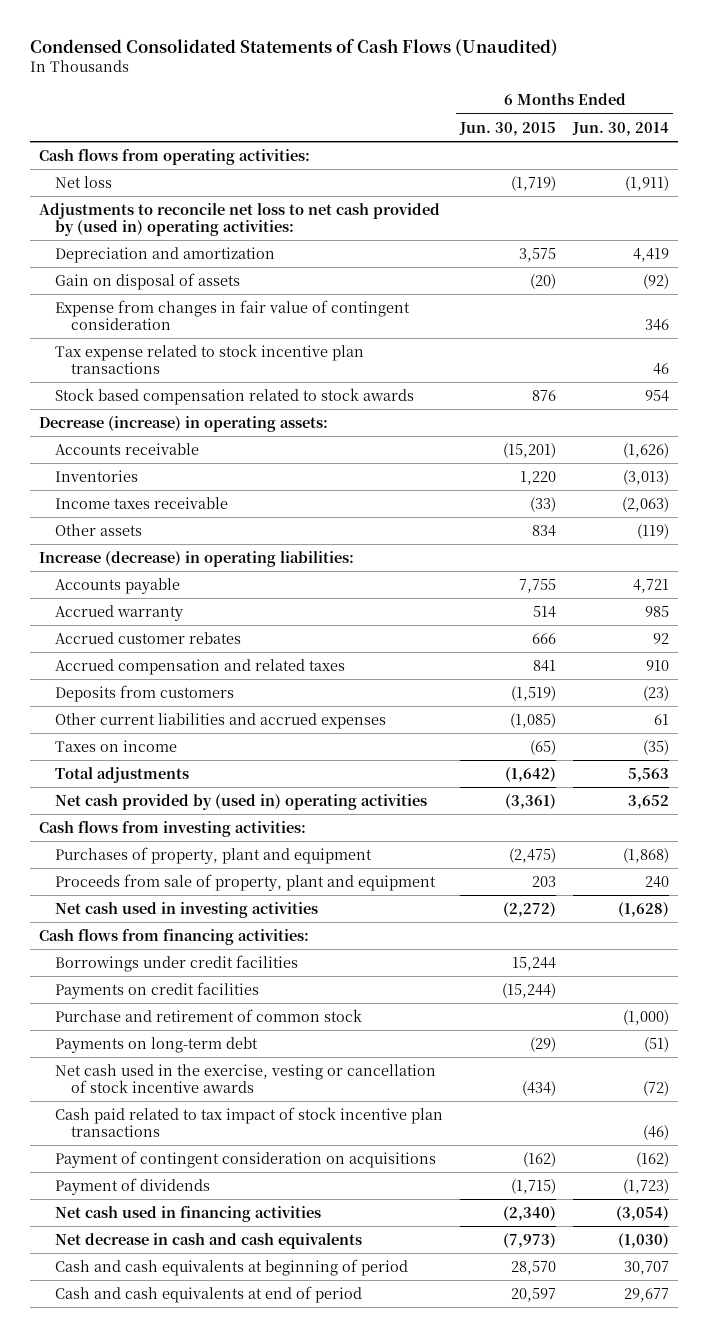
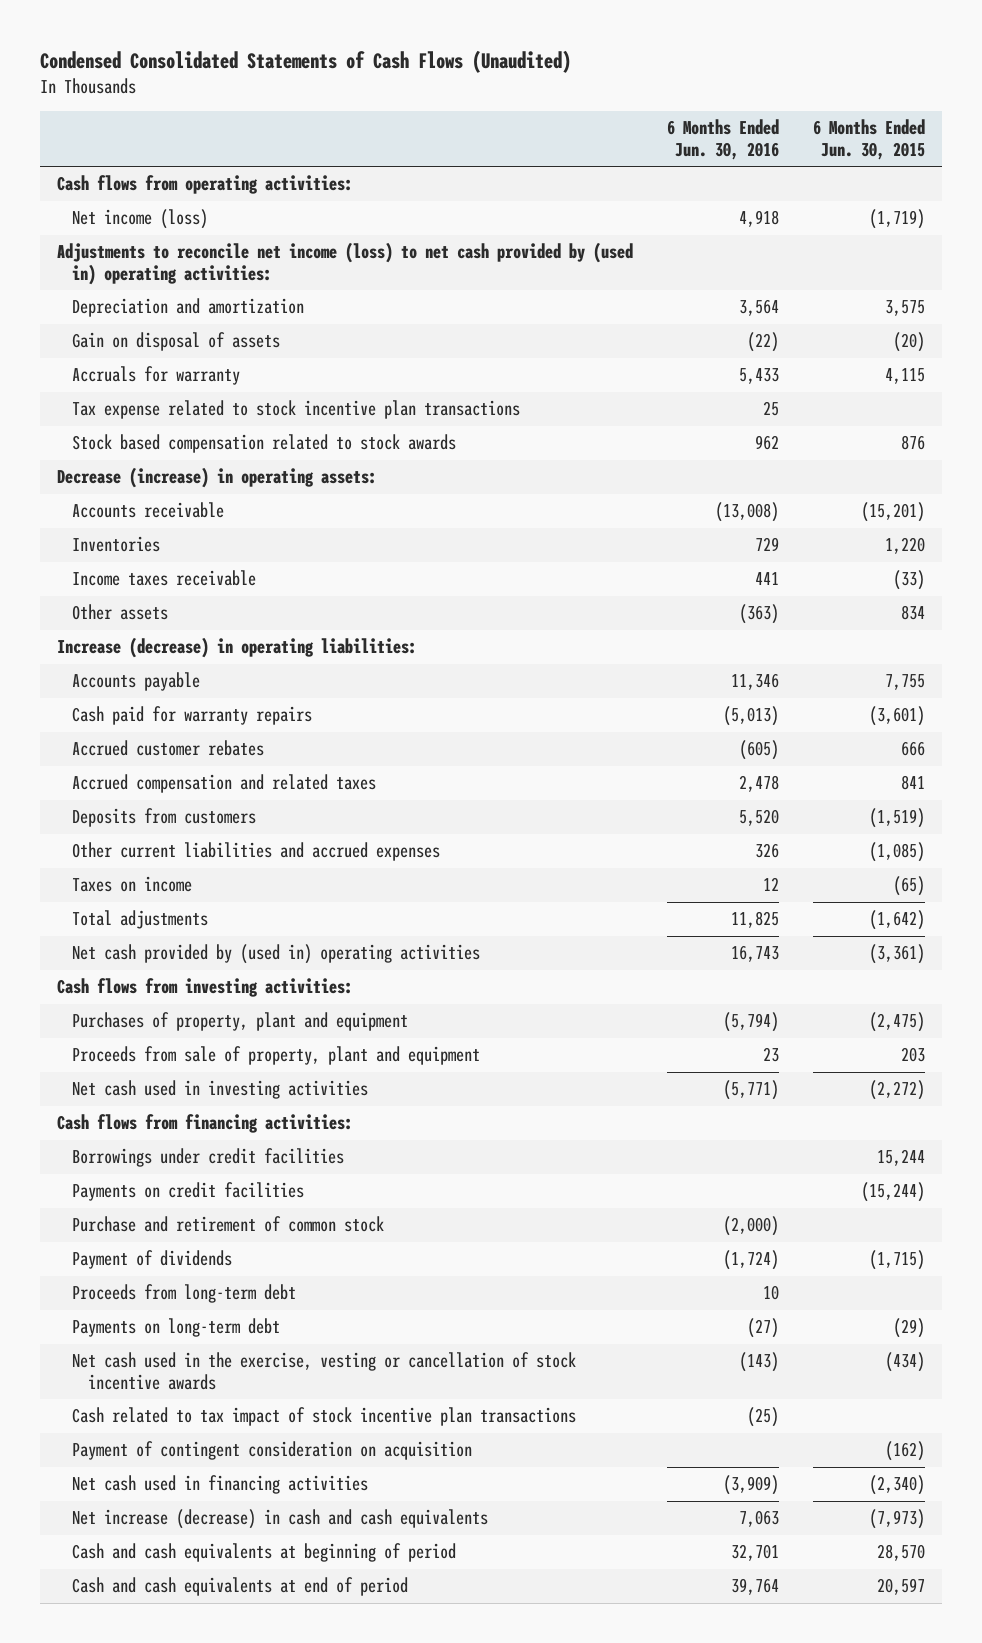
[572,121,670,136] Jun. 30, 2014 -> none
none -> [667,119,780,160] 6 Months Ended Jun. 30, 2016
[54,175,112,188] Net loss -> [72,209,209,230] Net income (loss)
[38,202,440,237] Adjustments to reconcile net loss to net cash provided by (used in) operating activities: -> [56,242,633,285] Adjustments to reconcile net income (loss) to net cash provided by (used in) operating activities:
[54,299,410,331] Expense from changes in fair value of contingent consideration -> none
none -> [72,366,241,386] Accruals for warranty
[54,604,183,621] Accrued warranty -> none
none -> [72,706,313,726] Cash paid for warranty repairs
[54,1177,210,1195] Payment of dividends -> [72,1250,233,1270] Payment of dividends
none -> [72,1284,297,1304] Proceeds from long-term debt
[54,1106,443,1138] Cash paid related to tax impact of stock incentive plan transactions -> [72,1407,577,1427] Cash related to tax impact of stock incentive plan transactions
[54,1150,436,1168] Payment of contingent consideration on acquisitions -> [72,1441,473,1461] Payment of contingent consideration on acquisition
[54,1232,362,1249] Net decrease in cash and cash equivalents -> [72,1509,489,1530] Net increase (decrease) in cash and cash equivalents

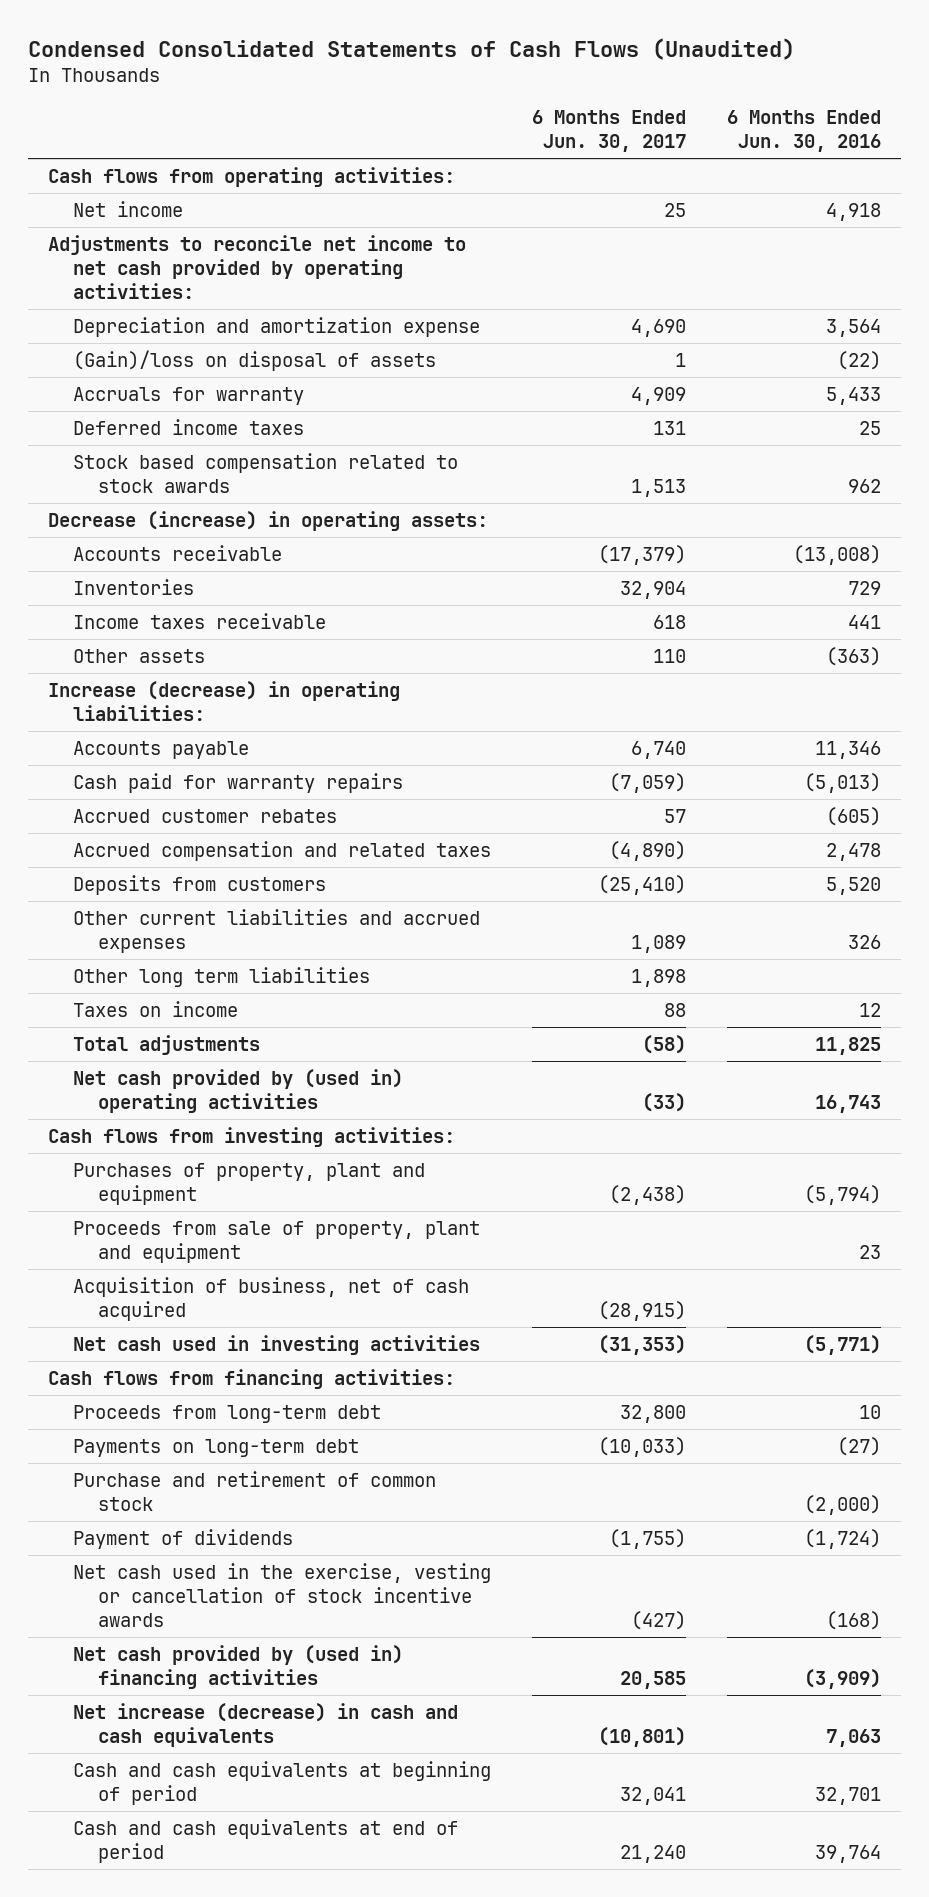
[813,119,926,160] 6 Months Ended Jun. 30, 2015 -> none
none -> [532,110,687,153] 6 Months Ended Jun. 30, 2017
[72,209,209,230] Net income (loss) -> [73,200,184,217] Net income
[56,242,633,285] Adjustments to reconcile net income (loss) to net cash provided by (used in) operating activities: -> [48,234,467,299] Adjustments to reconcile net income to net cash provided by operating activities:
[72,298,305,318] Depreciation and amortization -> [73,316,481,337] Depreciation and amortization expense
[72,332,281,352] Gain on disposal of assets -> [73,349,437,371] (Gain)/loss on disposal of assets
[72,400,521,420] Tax expense related to stock incentive plan transactions -> none
none -> [73,418,305,435] Deferred income taxes
none -> [73,966,371,987] Other long term liabilities
none -> [73,1276,470,1321] Acquisition of business, net of cash acquired
[72,1148,345,1168] Borrowings under credit facilities -> none
[72,1182,305,1202] Payments on credit facilities -> none
[72,1407,577,1427] Cash related to tax impact of stock incentive plan transactions -> none
[72,1441,473,1461] Payment of contingent consideration on acquisition -> none
[72,1216,385,1233] Purchase and retirement of common stock -> [73,1470,437,1511] Purchase and retirement of common stock
[72,1250,233,1270] Payment of dividends -> [73,1528,294,1549] Payment of dividends
[739,1352,780,1373] (143) -> [825,1610,881,1630] (168)
[72,1475,369,1495] Net cash used in financing activities -> [73,1644,404,1689] Net cash provided by (used in) financing activities

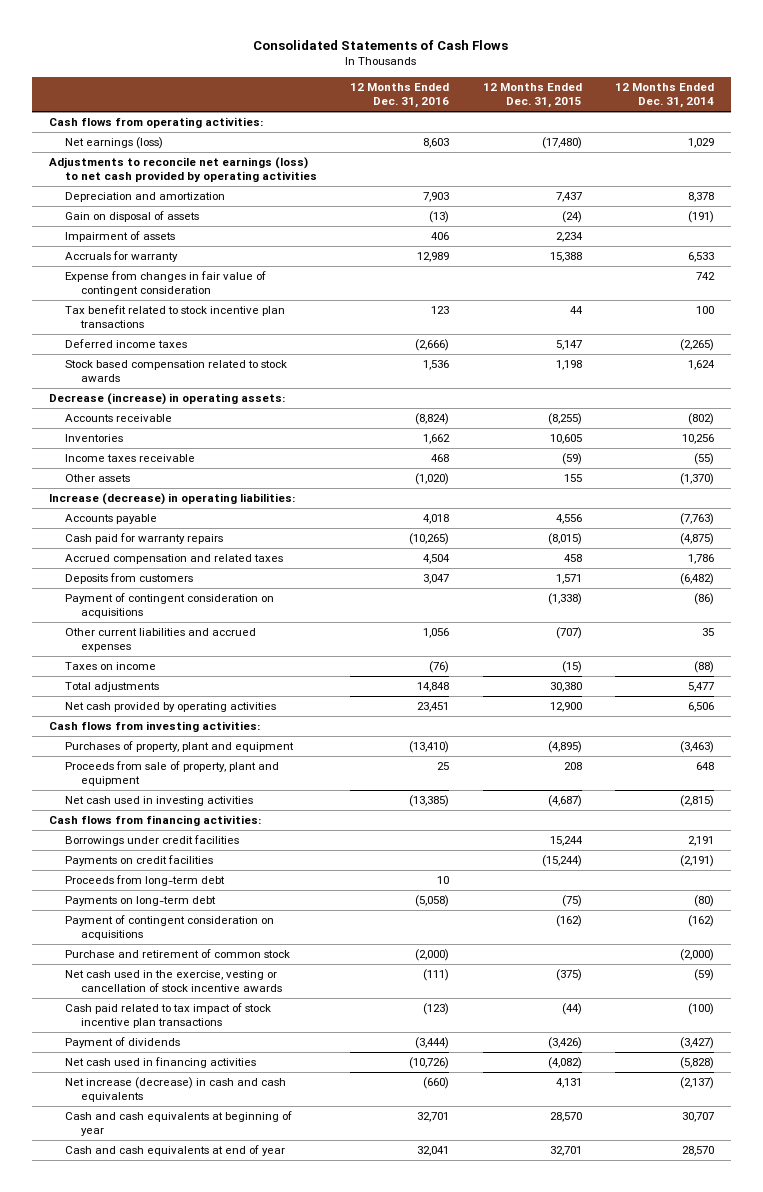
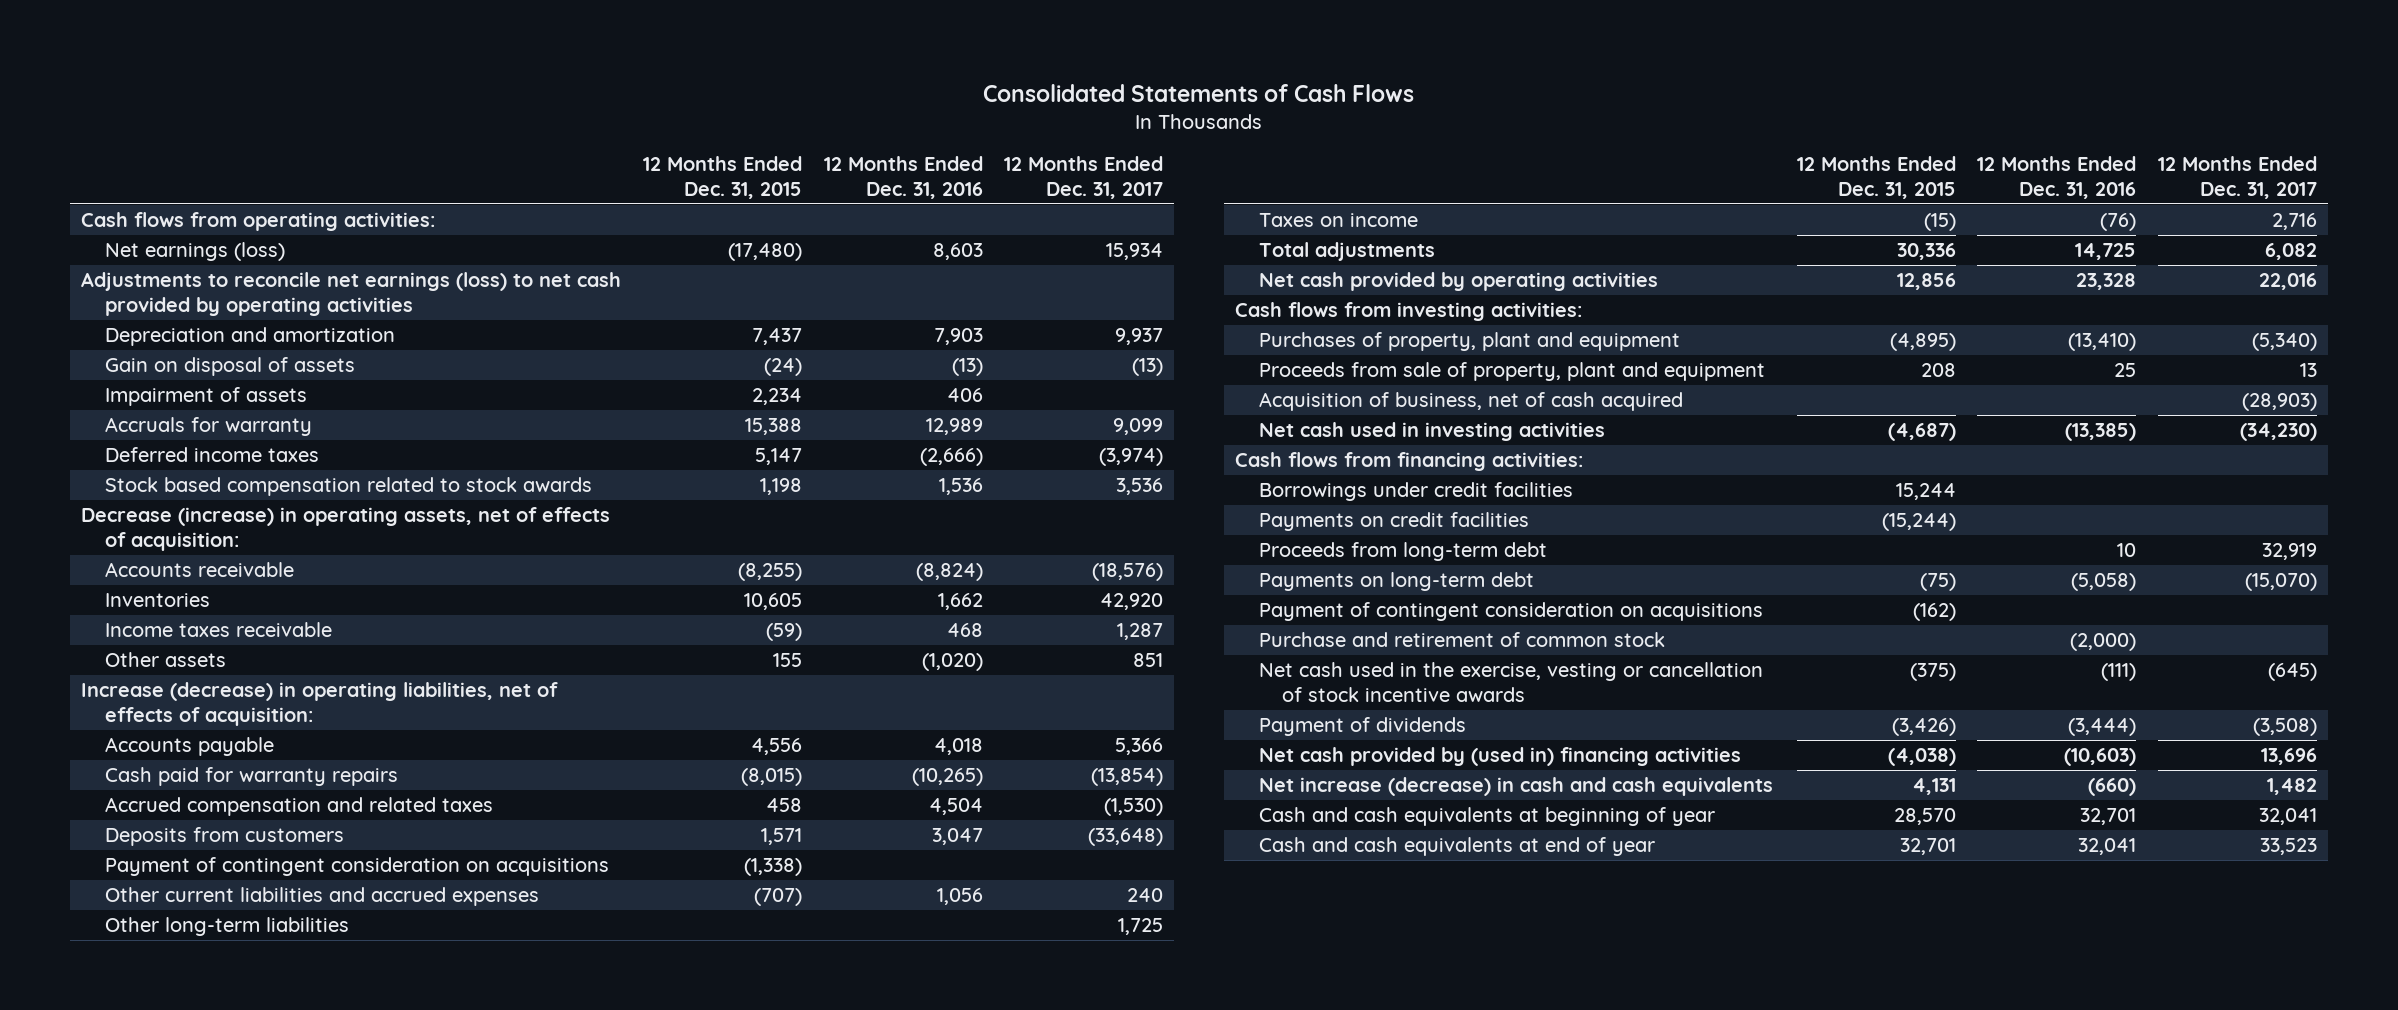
[615,83,715,109] 12 Months Ended Dec. 31, 2014 -> none
none -> [1004,156,1164,199] 12 Months Ended Dec. 31, 2017
[64,271,266,297] Expense from changes in fair value of contingent consideration -> none
[64,305,285,329] Tax benefit related to stock incentive plan transactions -> none
[48,393,285,406] Decrease (increase) in operating assets: -> [81,507,611,552] Decrease (increase) in operating assets, net of effects of acquisition:
[48,493,295,506] Increase (decrease) in operating liabilities: -> [81,682,559,727] Increase (decrease) in operating liabilities, net of effects of acquisition:
none -> [104,917,349,937] Other long-term liabilities
[417,682,450,693] 14,848 -> [2075,243,2137,261] 14,725
[549,682,582,693] 30,380 -> [1896,243,1956,261] 30,336
[417,702,450,713] 23,451 -> [2076,273,2137,291] 23,328
[549,702,582,713] 12,900 -> [1896,273,1956,291] 12,856
none -> [1258,392,1683,412] Acquisition of business, net of cash acquired
[64,1003,271,1029] Cash paid related to tax impact of stock incentive plan transactions -> none
[64,1057,256,1069] Net cash used in financing activities -> [1258,747,1741,767] Net cash provided by (used in) financing activities
[409,1057,450,1070] (10,726) -> [2064,748,2137,767] (10,603)
[547,1057,582,1070] (4,082) -> [1887,748,1956,767] (4,038)

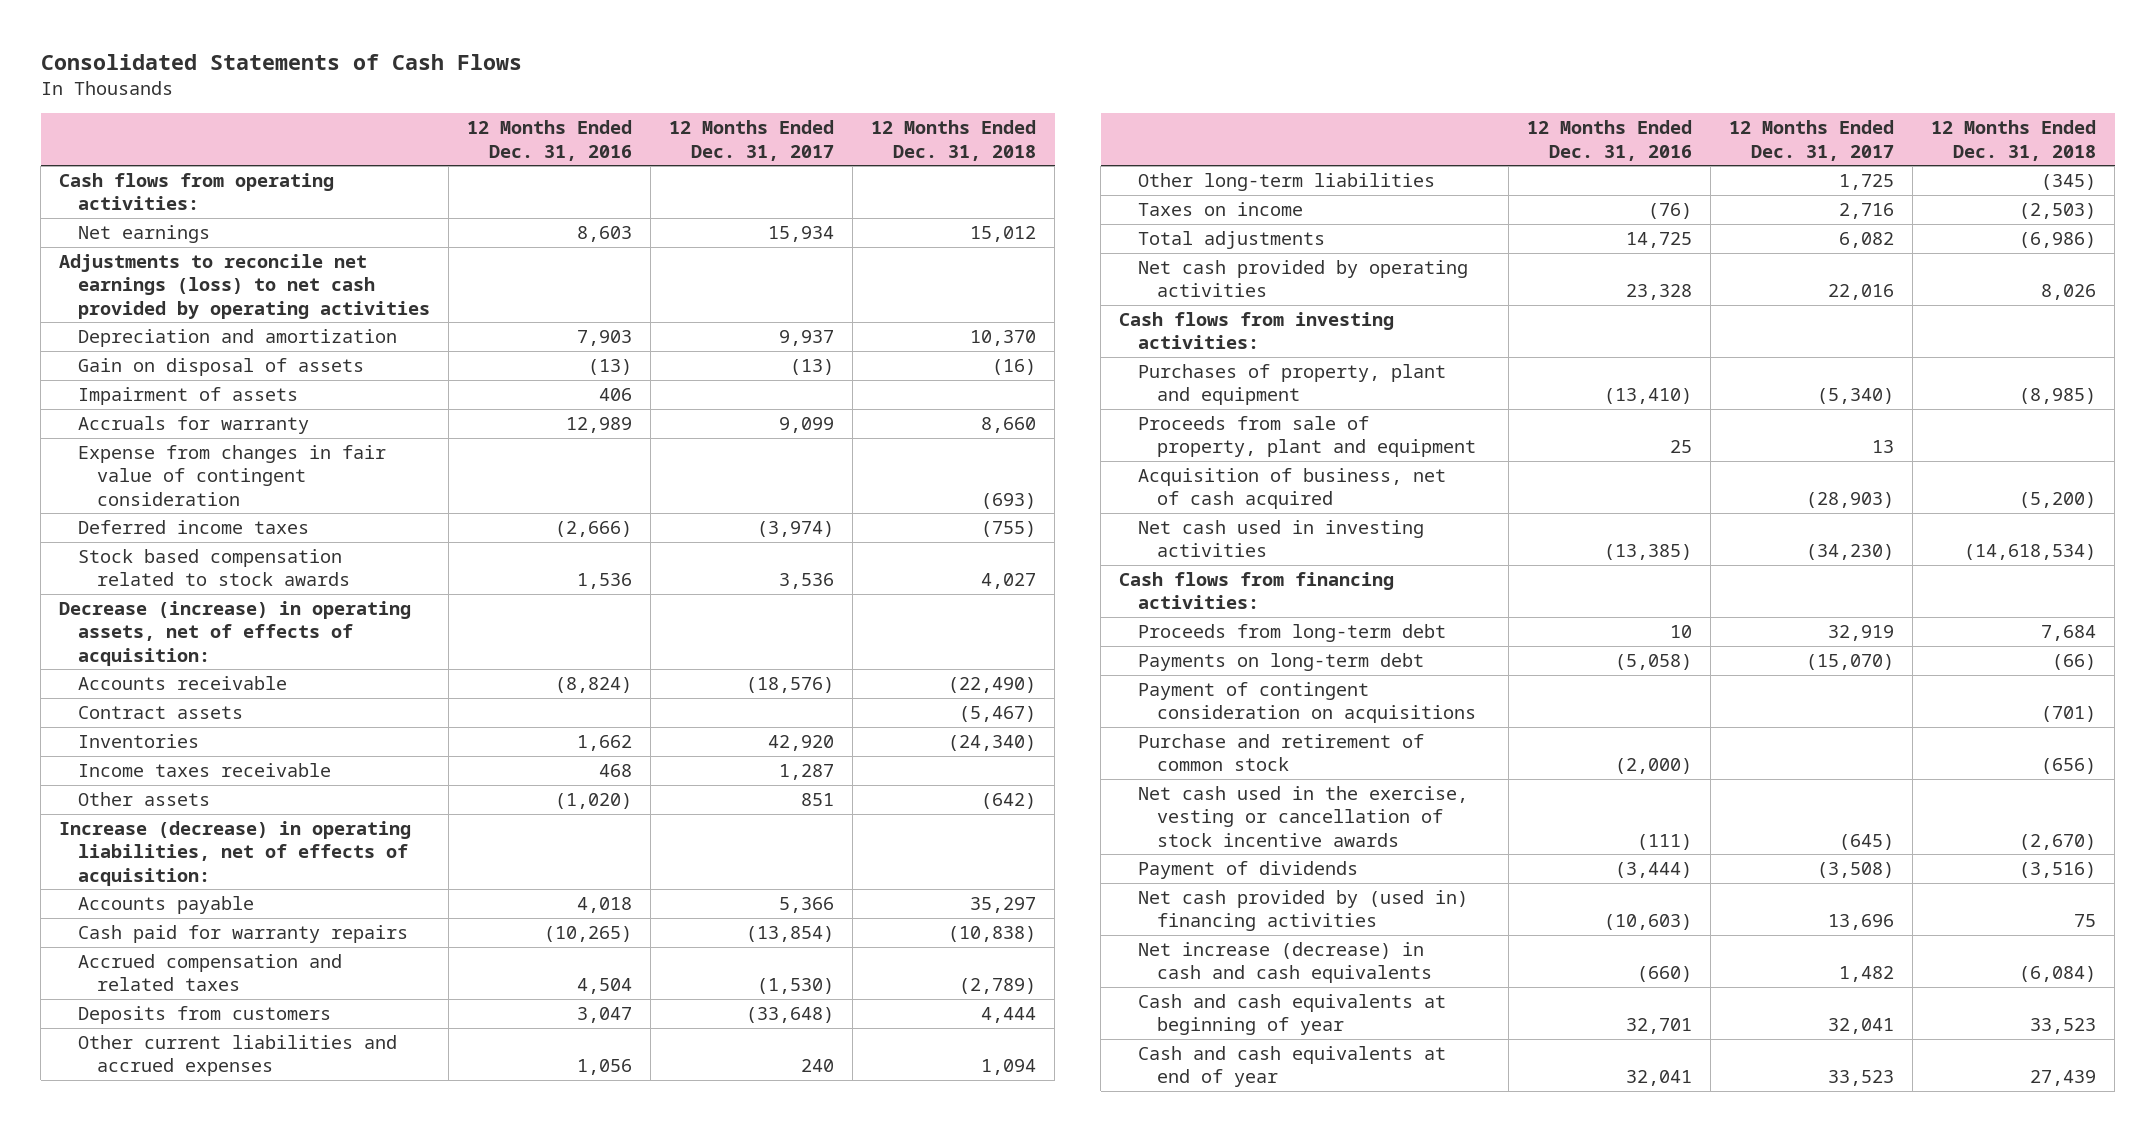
[642,156,802,199] 12 Months Ended Dec. 31, 2015 -> none
none -> [871,120,1037,161] 12 Months Ended Dec. 31, 2018
[104,242,285,262] Net earnings (loss) -> [78,224,211,243] Net earnings
none -> [78,444,387,506] Expense from changes in fair value of contingent consideration
none -> [78,705,244,719] Contract assets
[104,857,609,877] Payment of contingent consideration on acquisitions -> none
[1258,482,1573,502] Borrowings under credit facilities -> none
[1258,512,1529,532] Payments on credit facilities -> none

